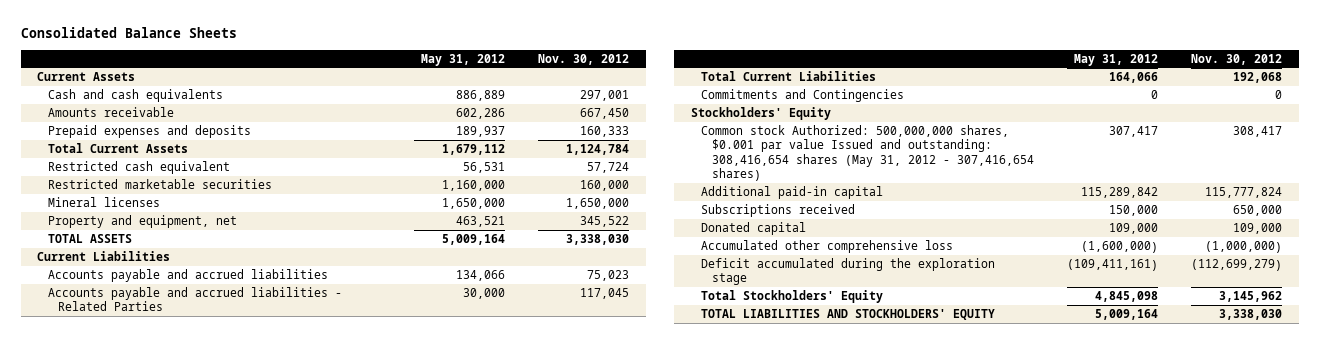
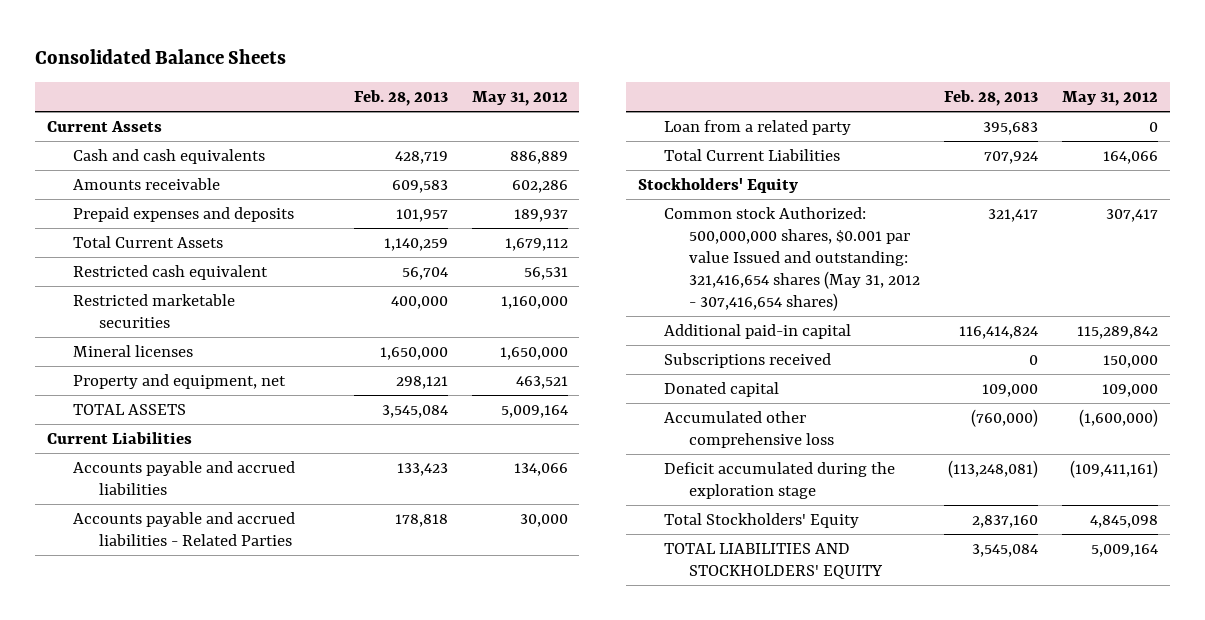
[537,53,629,65] Nov. 30, 2012 -> none
none -> [353,90,448,107] Feb. 28, 2013
none -> [663,119,851,135] Loan from a related party
[701,88,905,102] Commitments and Contingencies -> none
[701,124,1034,182] Common stock Authorized: 500,000,000 shares, $0.001 par value Issued and outstanding: 308,416,654 shares (May 31, 2012 - 307,416,654 shares) -> [663,206,921,312] Common stock Authorized: 500,000,000 shares, $0.001 par value Issued and outstanding: 321,416,654 shares (May 31, 2012 - 307,416,654 shares)

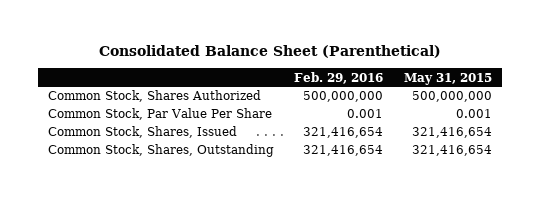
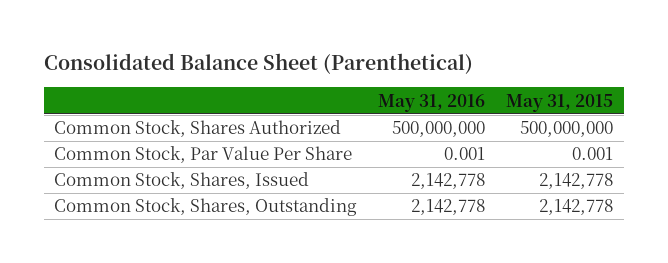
[294,71,384,84] Feb. 29, 2016 -> none
none -> [378,93,486,112] May 31, 2016
[411,127,492,139] 321,416,654 -> [539,173,614,190] 2,142,778
[411,145,492,157] 321,416,654 -> [539,199,614,216] 2,142,778

